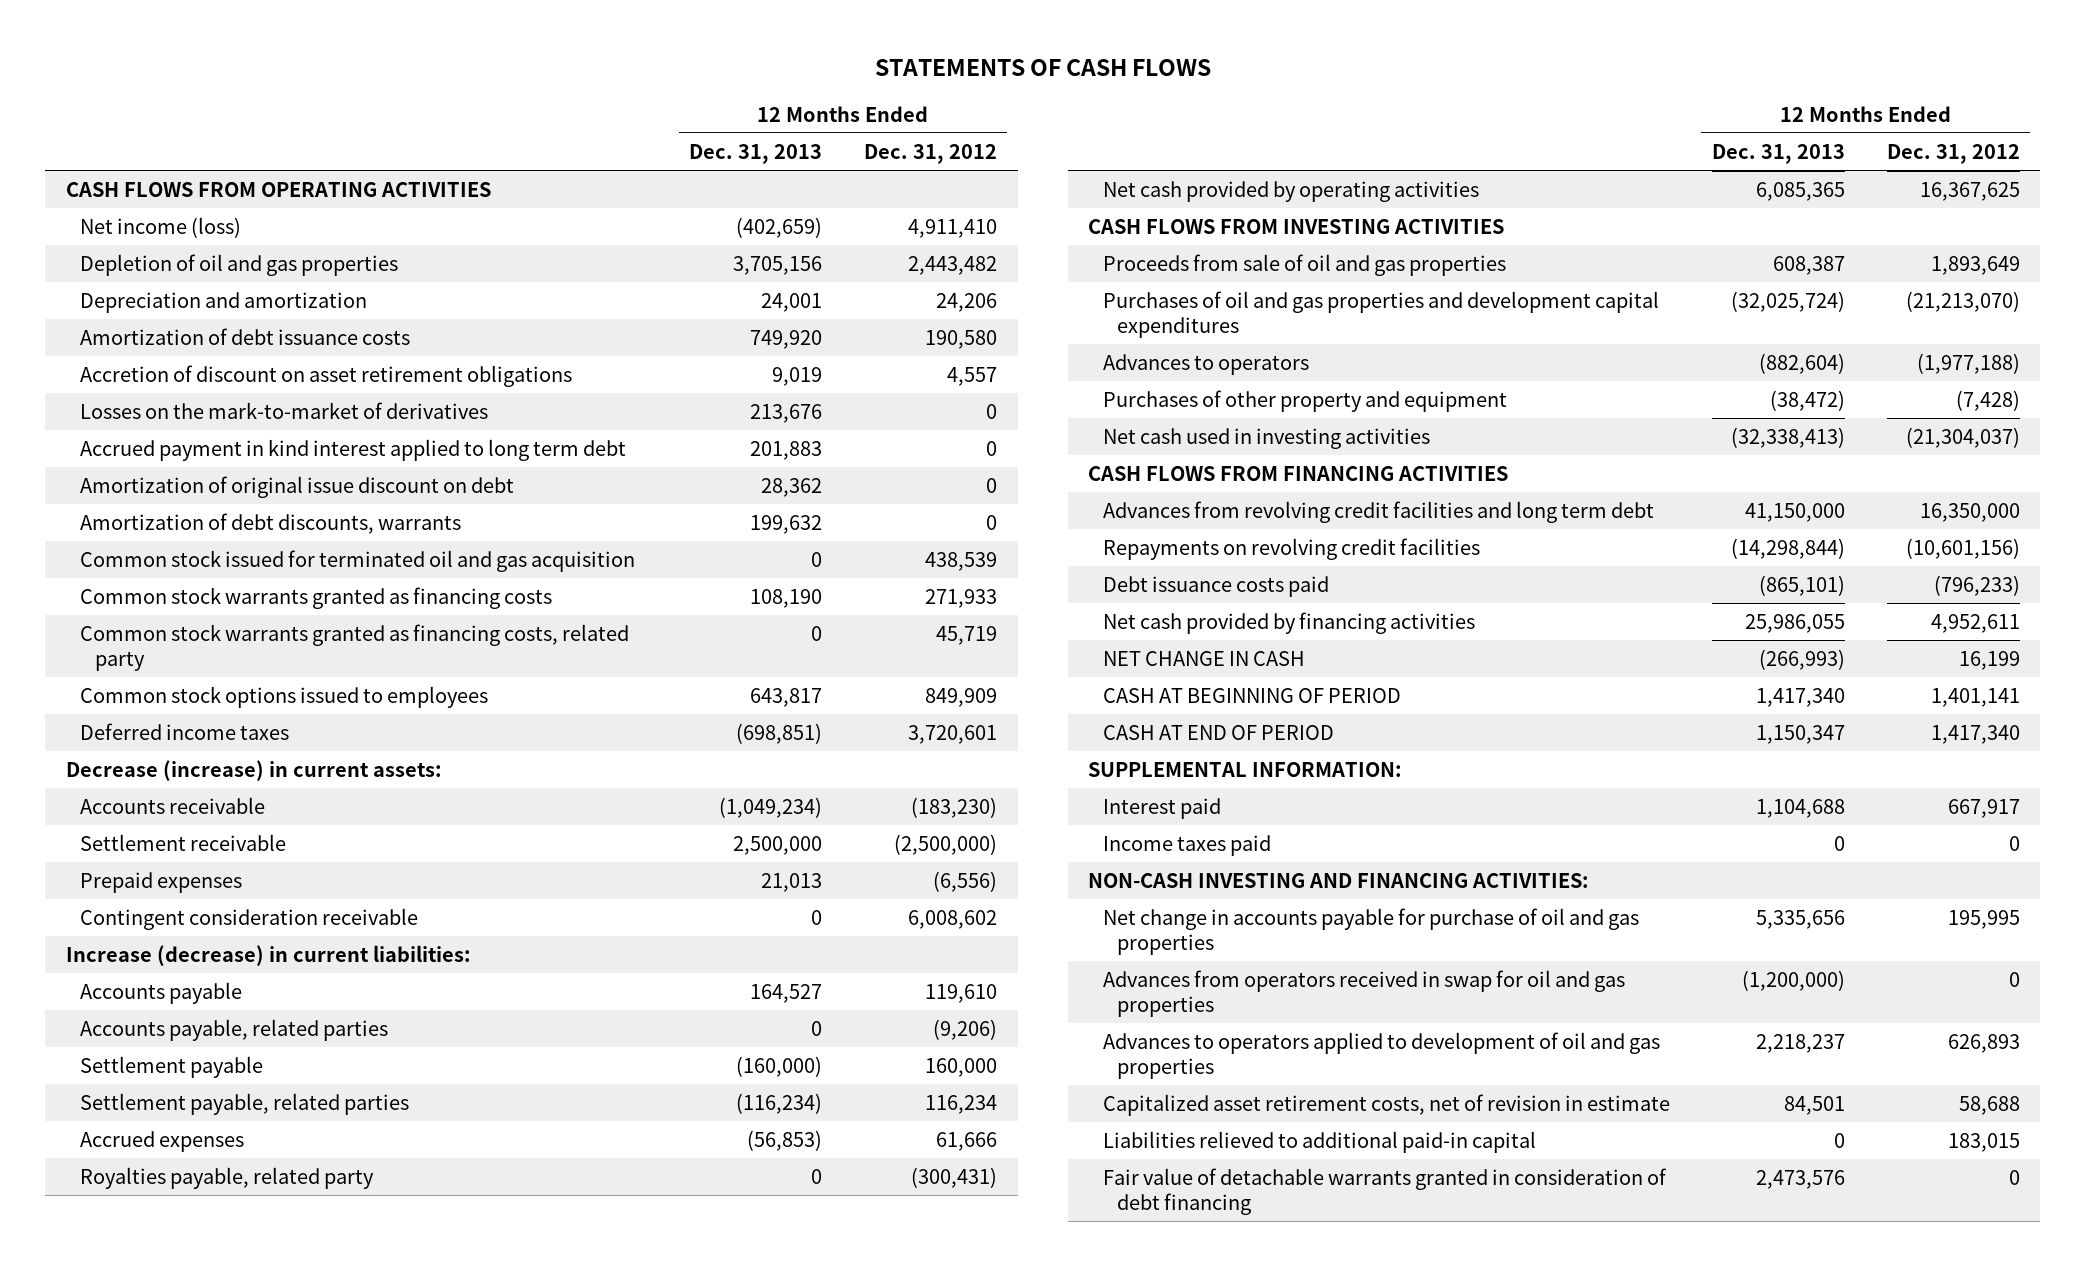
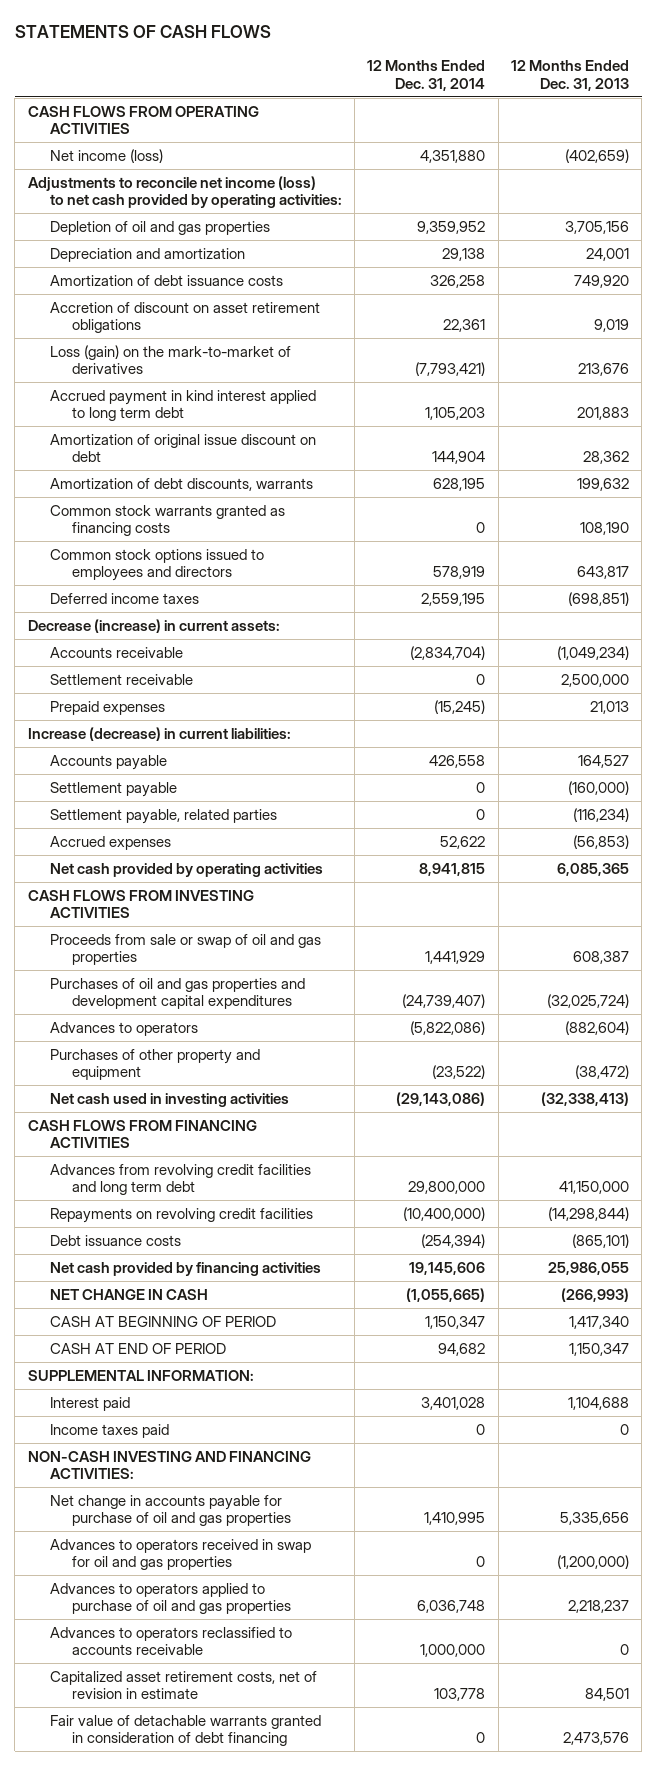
[863,143,997,164] Dec. 31, 2012 -> none
none -> [367,60,486,91] 12 Months Ended Dec. 31, 2014
none -> [27,175,342,209] Adjustments to reconcile net income (loss) to net cash provided by operating activities:
[80,401,489,419] Losses on the mark-to-market of derivatives -> [49,344,291,375] Loss (gain) on the mark-to-market of derivatives
[80,549,636,572] Common stock issued for terminated oil and gas acquisition -> none
[80,623,630,671] Common stock warrants granted as financing costs, related party -> none
[80,685,489,708] Common stock options issued to employees -> [49,548,264,582] Common stock options issued to employees and directors
[80,907,419,930] Contingent consideration receivable -> none
[80,1018,389,1041] Accounts payable, related parties -> none
[80,1166,375,1189] Royalties payable, related party -> none
[1102,253,1506,276] Proceeds from sale of oil and gas properties -> [49,933,321,966] Proceeds from sale or swap of oil and gas properties
[1102,575,1329,597] Debt issuance costs paid -> [49,1234,181,1246] Debt issuance costs
[1102,969,1625,1017] Advances from operators received in swap for oil and gas properties -> [49,1538,311,1571] Advances to operators received in swap for oil and gas properties
[1102,1031,1660,1079] Advances to operators applied to development of oil and gas properties -> [49,1582,291,1615] Advances to operators applied to purchase of oil and gas properties
none -> [49,1626,292,1656] Advances to operators reclassified to accounts receivable
[1102,1130,1536,1153] Liabilities relieved to additional paid-in capital -> none

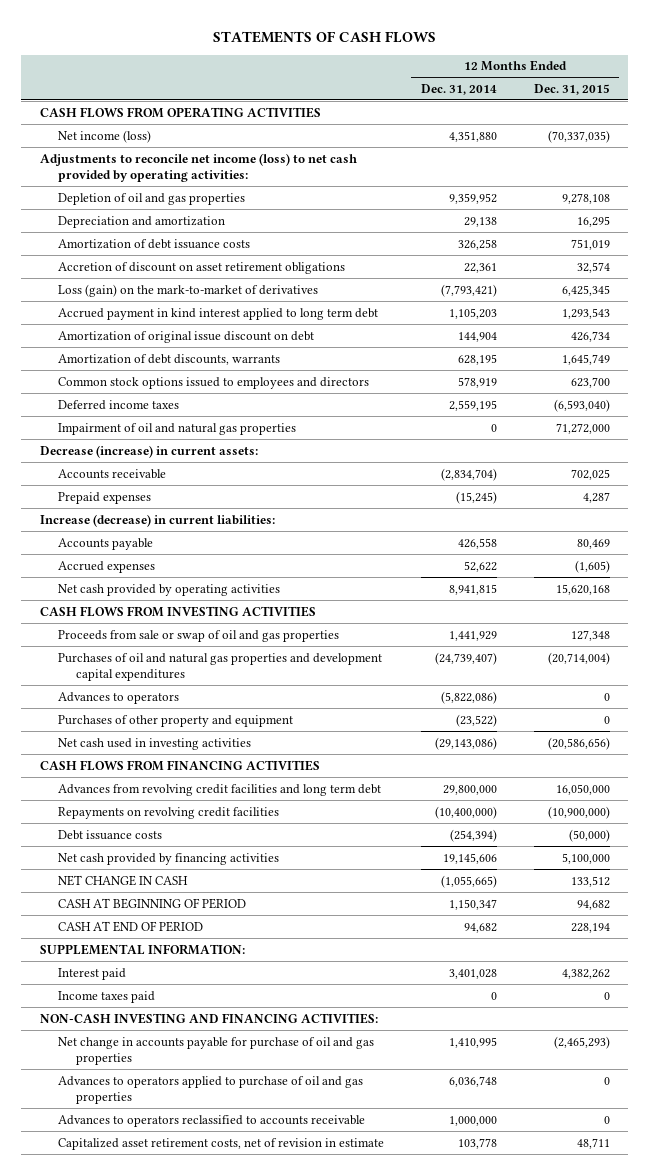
[510,60,629,91] 12 Months Ended Dec. 31, 2013 -> none
none -> [533,83,610,95] Dec. 31, 2015
[49,504,285,537] Common stock warrants granted as financing costs -> none
none -> [57,422,296,435] Impairment of oil and natural gas properties
[49,673,193,685] Settlement receivable -> none
[49,781,177,797] Settlement payable -> none
[49,808,277,824] Settlement payable, related parties -> none
[49,977,305,1010] Purchases of oil and gas properties and development capital expenditures -> [57,652,382,681] Purchases of oil and natural gas properties and development capital expenditures
[49,1538,311,1571] Advances to operators received in swap for oil and gas properties -> none
[49,1714,321,1747] Fair value of detachable warrants granted in consideration of debt financing -> none

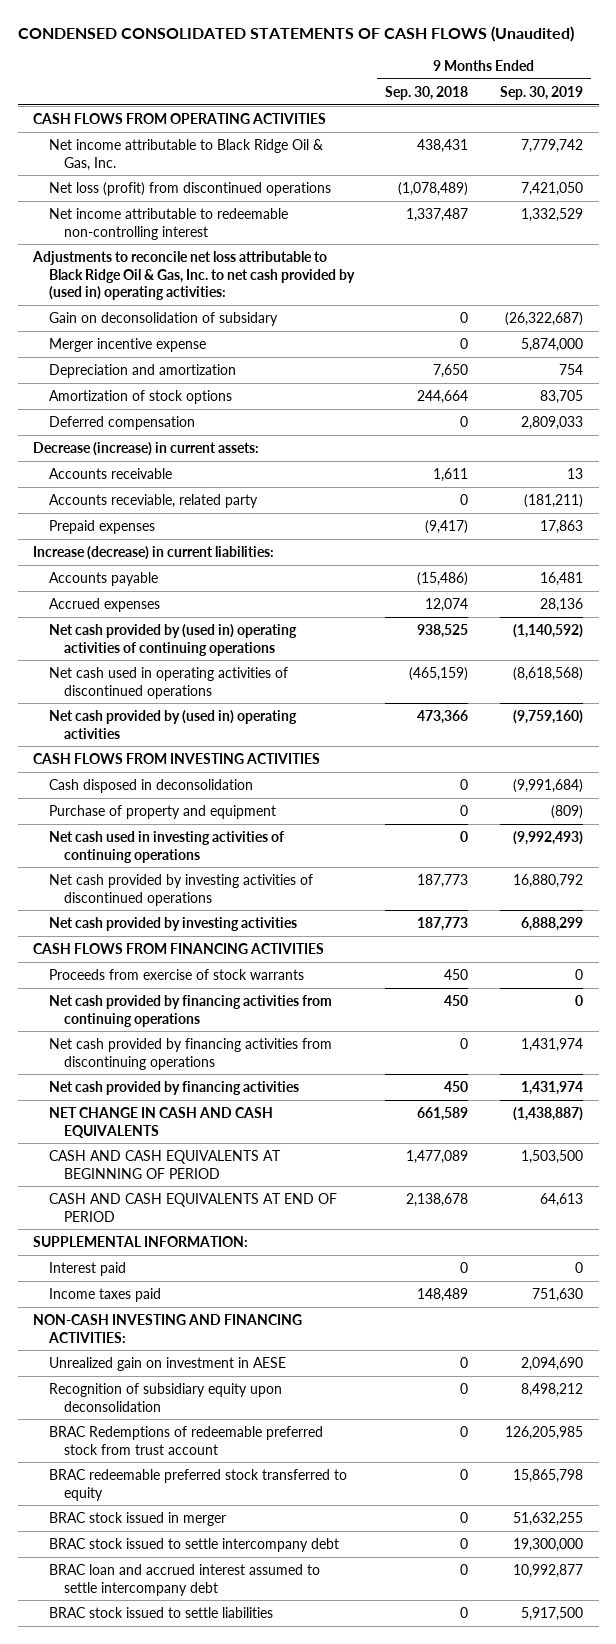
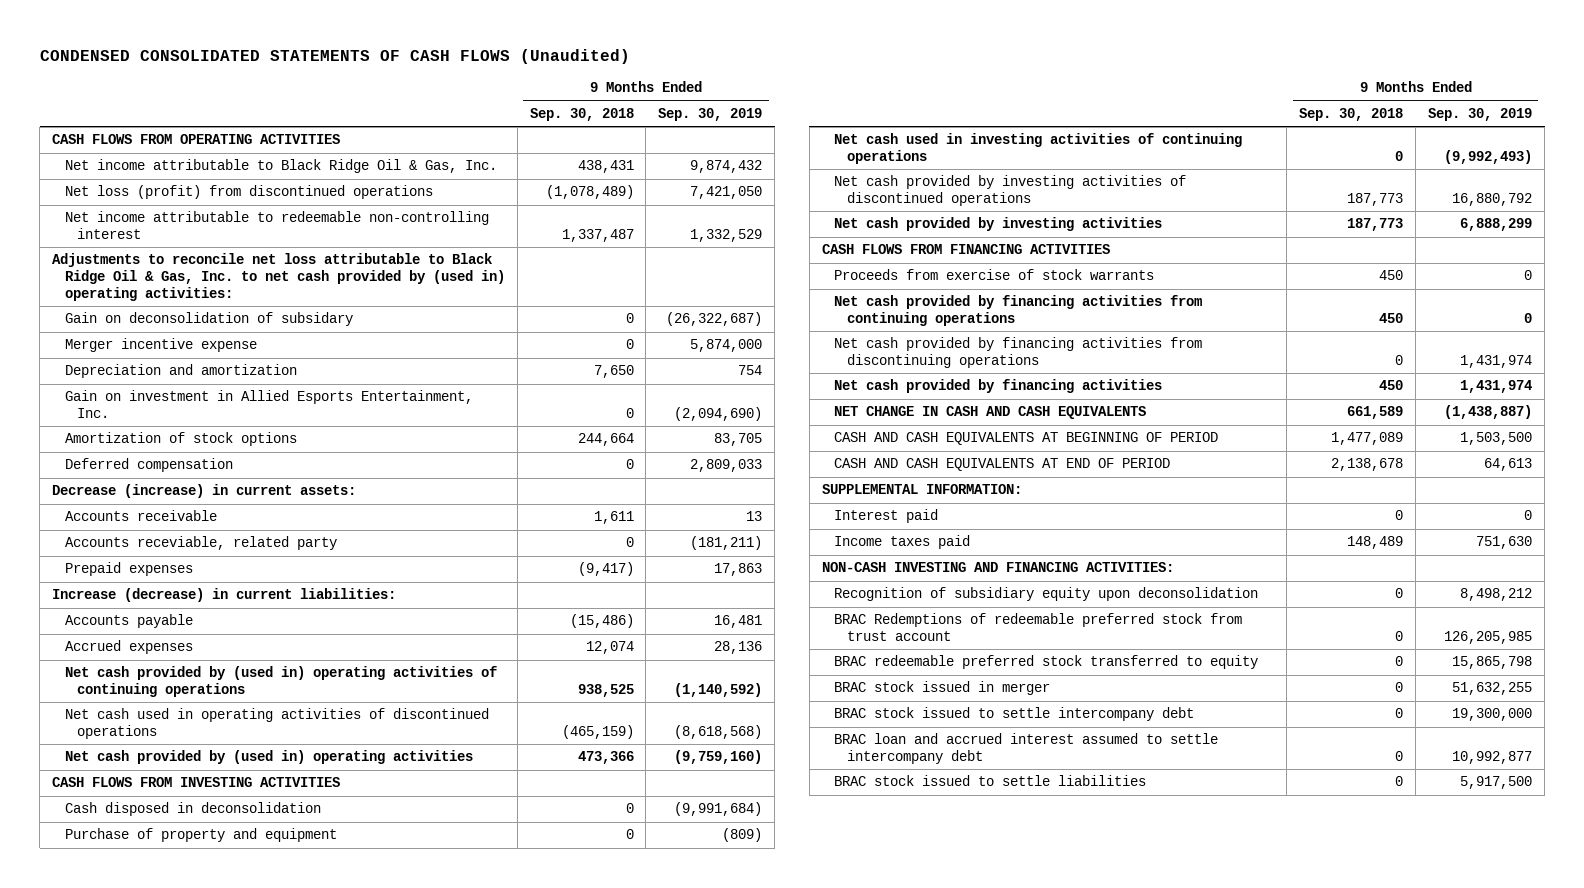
[520,138,583,153] 7,779,742 -> [690,160,763,174] 9,874,432
none -> [64,390,473,418] Gain on investment in Allied Esports Entertainment, Inc.
[48,1356,286,1371] Unrealized gain on investment in AESE -> none

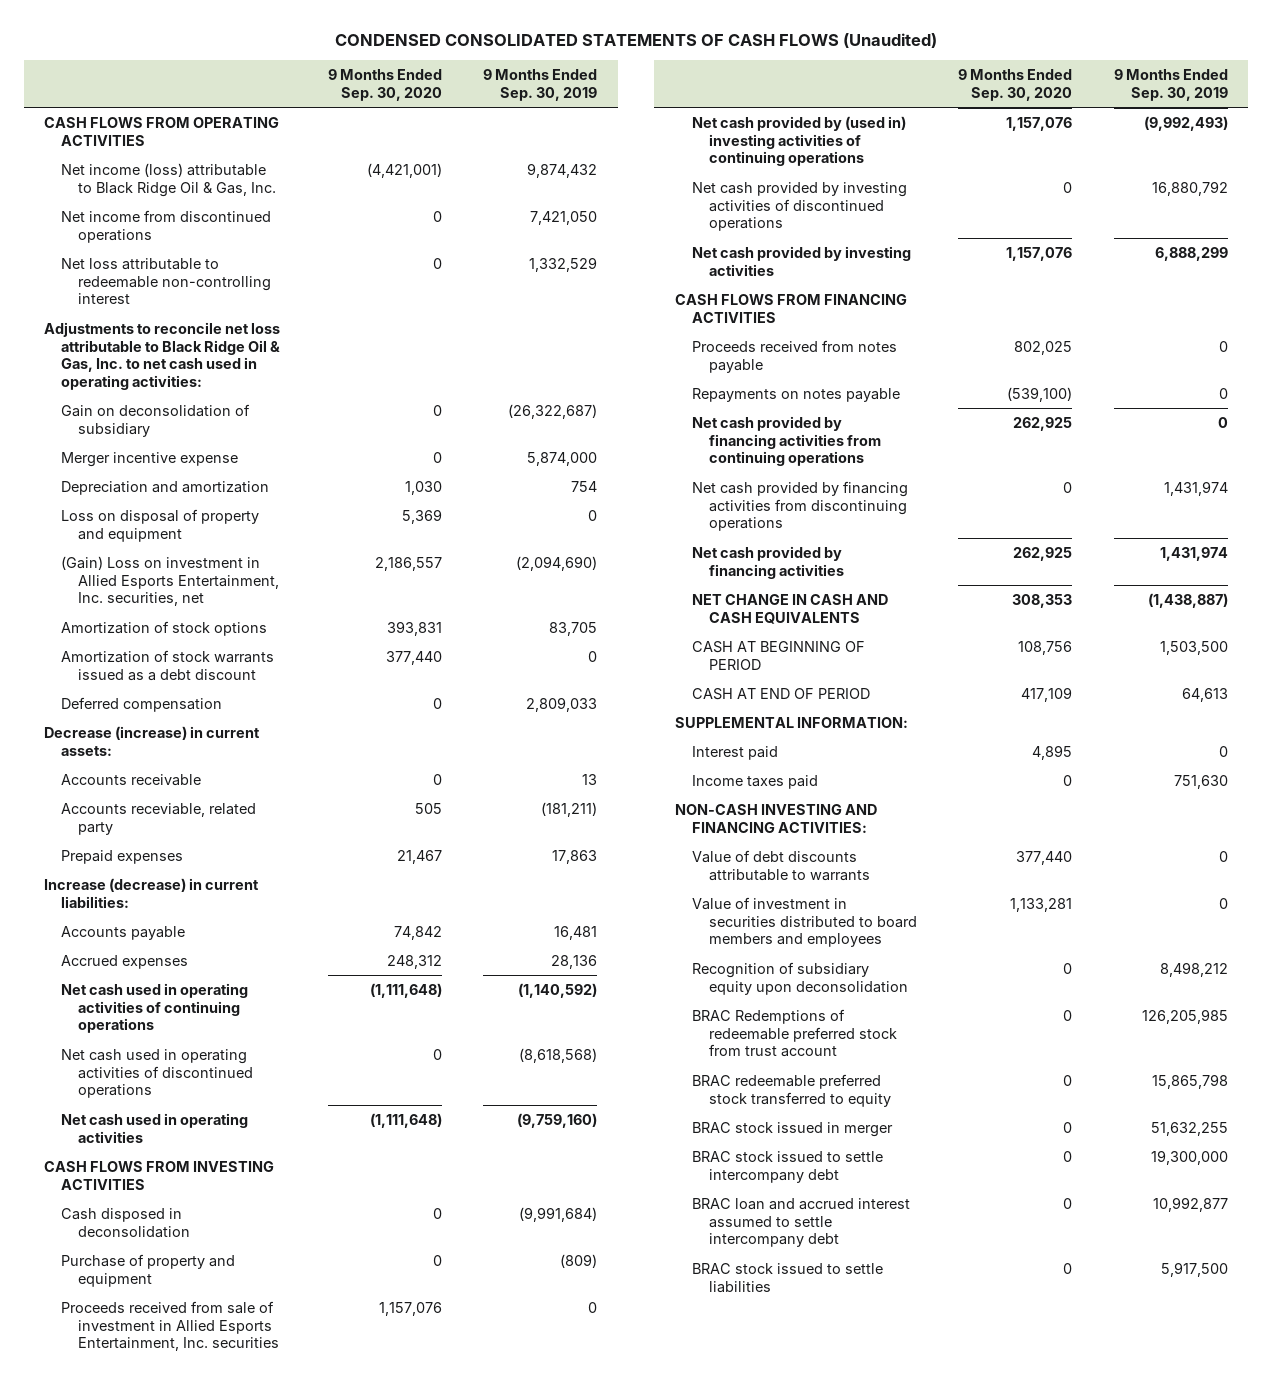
[529,107,634,121] Sep. 30, 2018 -> none
none -> [327,69,442,101] 9 Months Ended Sep. 30, 2020
[64,159,497,174] Net income attributable to Black Ridge Oil & Gas, Inc. -> [61,162,277,197] Net income (loss) attributable to Black Ridge Oil & Gas, Inc.
[64,185,433,200] Net loss (profit) from discontinued operations -> [61,209,272,243] Net income from discontinued operations
[64,211,489,239] Net income attributable to redeemable non-controlling interest -> [61,257,272,305] Net loss attributable to redeemable non-controlling interest
[52,253,505,301] Adjustments to reconcile net loss attributable to Black Ridge Oil & Gas, Inc. to net cash provided by (used in) operating activities: -> [44,321,281,391] Adjustments to reconcile net loss attributable to Black Ridge Oil & Gas, Inc. to net cash used in operating activities:
[64,312,353,327] Gain on deconsolidation of subsidary -> [61,403,251,437] Gain on deconsolidation of subsidiary
none -> [61,508,260,542] Loss on disposal of property and equipment
[64,390,473,418] Gain on investment in Allied Esports Entertainment, Inc. -> [61,555,280,607] (Gain) Loss on investment in Allied Esports Entertainment, Inc. securities, net
none -> [61,649,275,681] Amortization of stock warrants issued as a debt discount
[64,666,497,697] Net cash provided by (used in) operating activities of continuing operations -> [61,982,249,1034] Net cash used in operating activities of continuing operations
[64,750,473,765] Net cash provided by (used in) operating activities -> [61,1112,249,1143] Net cash used in operating activities
none -> [61,1300,280,1352] Proceeds received from sale of investment in Allied Esports Entertainment, Inc. securities
[834,133,1243,164] Net cash used in investing activities of continuing operations -> [691,115,906,167] Net cash provided by (used in) investing activities of continuing operations
[834,269,1155,281] Proceeds from exercise of stock warrants -> none
none -> [691,339,897,373] Proceeds received from notes payable
none -> [691,387,900,402] Repayments on notes payable
[834,432,1219,446] CASH AND CASH EQUIVALENTS AT BEGINNING OF PERIOD -> [691,640,865,670] CASH AT BEGINNING OF PERIOD
[834,458,1171,472] CASH AND CASH EQUIVALENTS AT END OF PERIOD -> [691,687,870,700] CASH AT END OF PERIOD
none -> [691,849,870,881] Value of debt discounts attributable to warrants
none -> [691,896,917,948] Value of investment in securities distributed to board members and employees

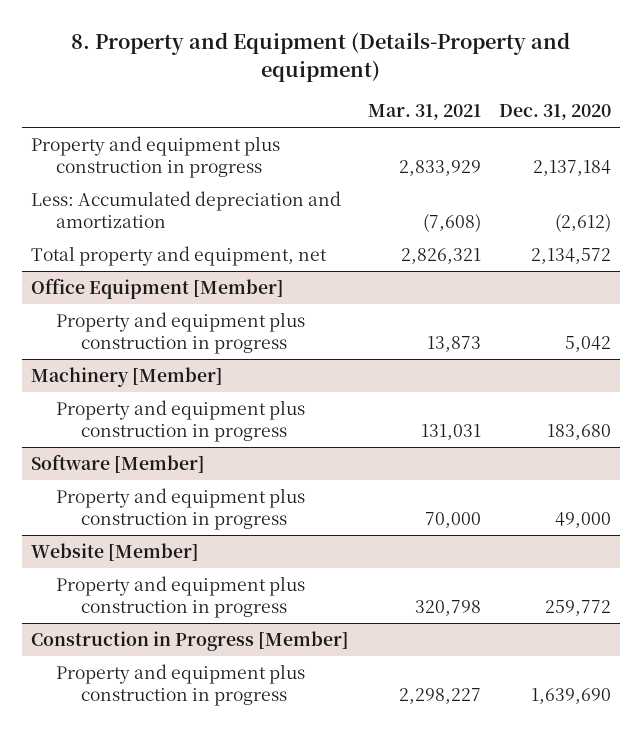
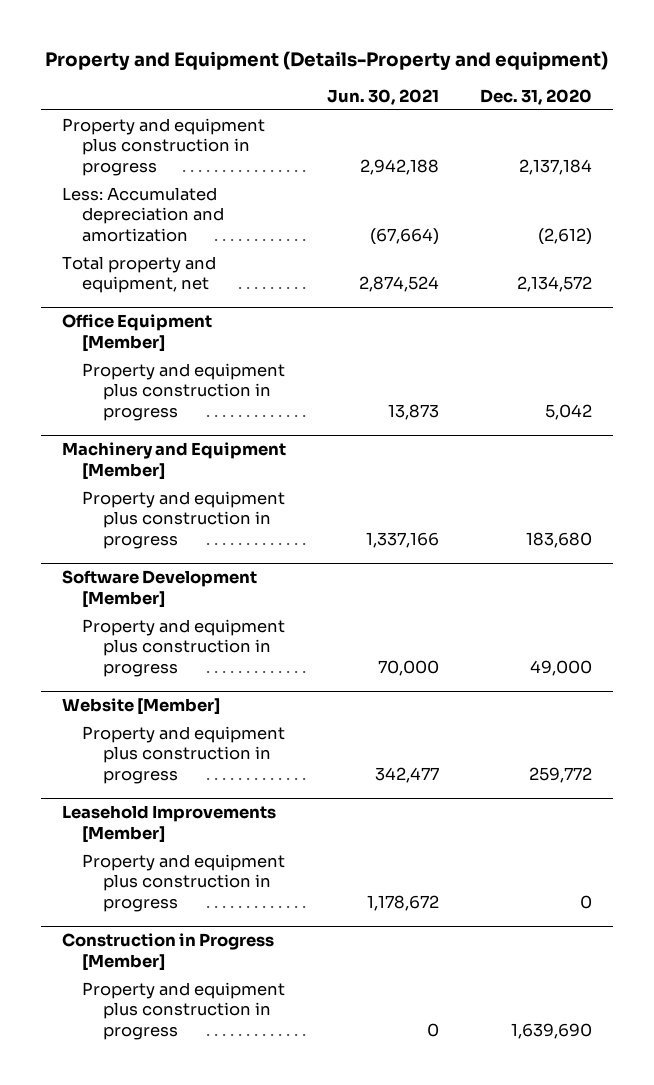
[71,32,571,82] 8. Property and Equipment (Details-Property and equipment) -> [45,51,609,72] Property and Equipment (Details-Property and equipment)
[367,104,481,121] Mar. 31, 2021 -> none
none -> [327,89,440,106] Jun. 30, 2021
[31,366,224,387] Machinery [Member] -> [61,442,286,480] Machinery and Equipment [Member]
[31,453,206,473] Software [Member] -> [61,570,257,608] Software Development [Member]
none -> [61,805,276,843] Leasehold Improvements [Member]
none -> [82,853,286,913] Property and equipment plus construction in progress

